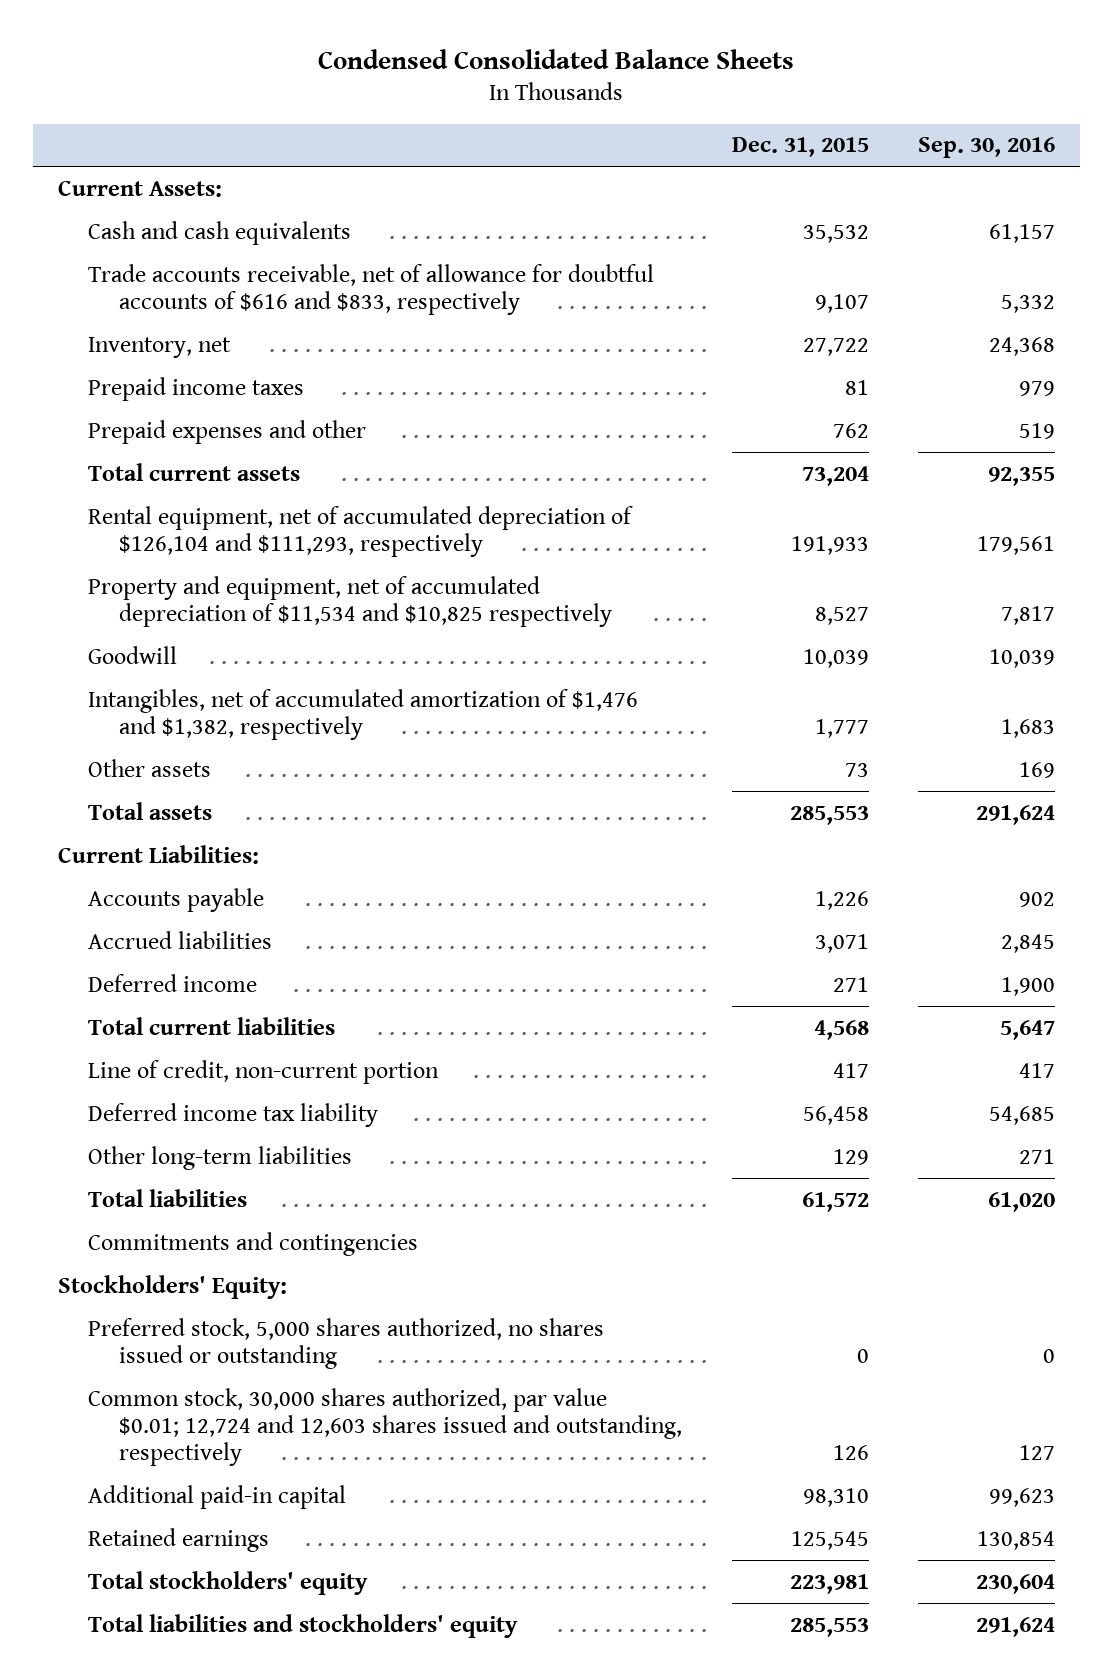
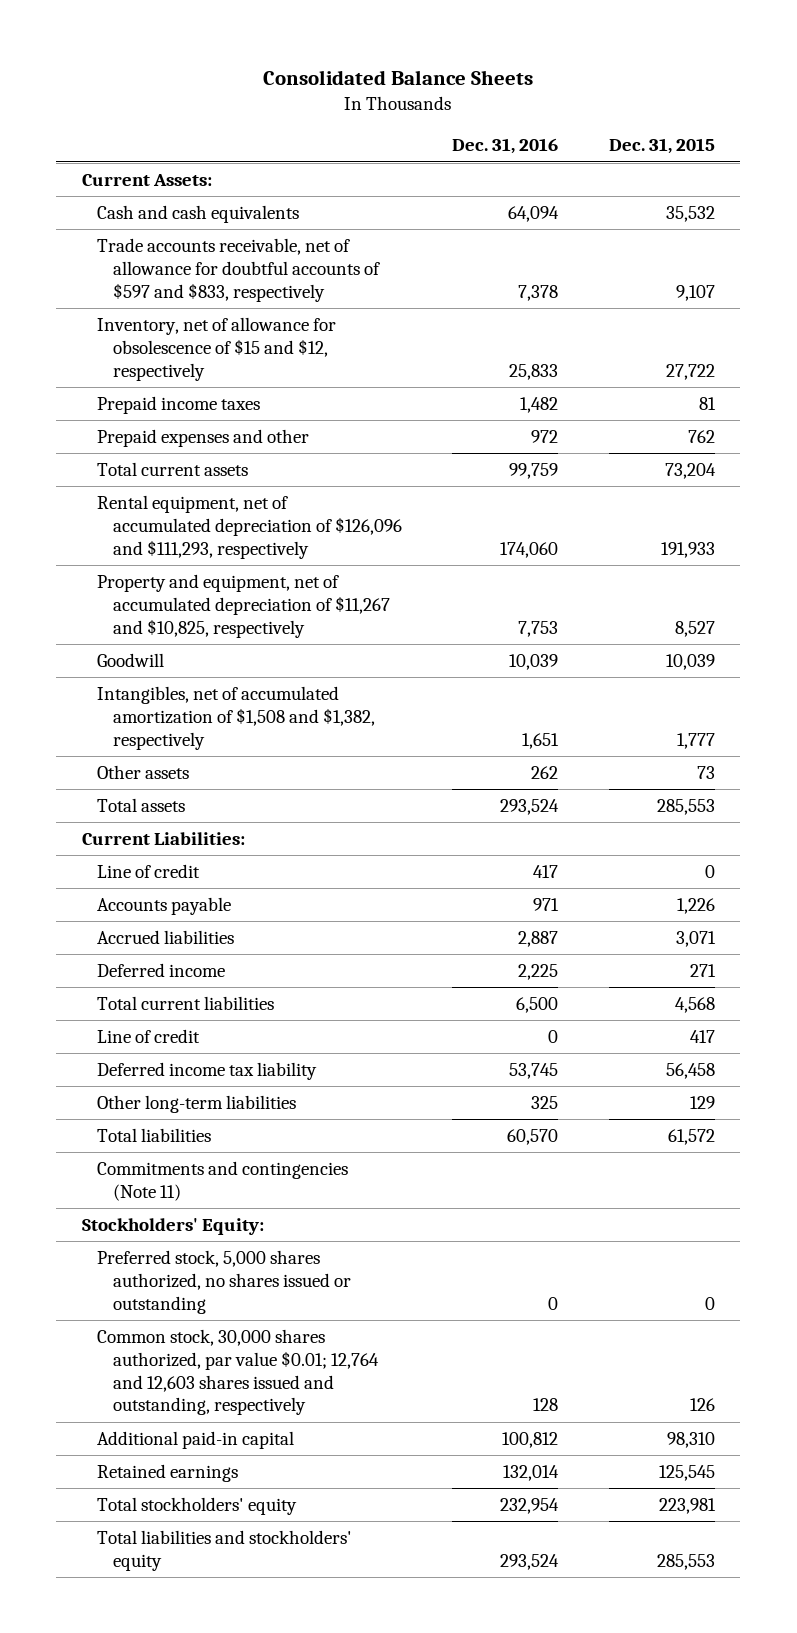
[318,48,795,69] Condensed Consolidated Balance Sheets -> [263,70,534,86] Consolidated Balance Sheets
[918,137,1056,159] Sep. 30, 2016 -> none
none -> [452,138,559,155] Dec. 31, 2016
[88,263,655,315] Trade accounts receivable, net of allowance for doubtful accounts of $616 and $833, respectively -> [97,237,380,302] Trade accounts receivable, net of allowance for doubtful accounts of $597 and $833, respectively
[88,336,232,358] Inventory, net -> [97,316,337,381] Inventory, net of allowance for obsolescence of $15 and $12, respectively
[88,505,634,557] Rental equipment, net of accumulated depreciation of $126,104 and $111,293, respectively -> [97,494,402,559] Rental equipment, net of accumulated depreciation of $126,096 and $111,293, respectively
[88,575,612,627] Property and equipment, net of accumulated depreciation of $11,534 and $10,825 respectively -> [97,573,390,638] Property and equipment, net of accumulated depreciation of $11,267 and $10,825, respectively
[88,688,639,740] Intangibles, net of accumulated amortization of $1,476 and $1,382, respectively -> [97,685,375,750] Intangibles, net of accumulated amortization of $1,508 and $1,382, respectively
none -> [97,863,201,878] Line of credit
[88,1059,440,1084] Line of credit, non-current portion -> [97,1028,201,1043] Line of credit
[88,1231,419,1256] Commitments and contingencies -> [97,1160,349,1201] Commitments and contingencies (Note 11)
[88,1387,682,1466] Common stock, 30,000 shares authorized, par value $0.01; 12,724 and 12,603 shares issued and outstanding, respectively -> [97,1328,379,1416] Common stock, 30,000 shares authorized, par value $0.01; 12,764 and 12,603 shares issued and outstanding, respectively

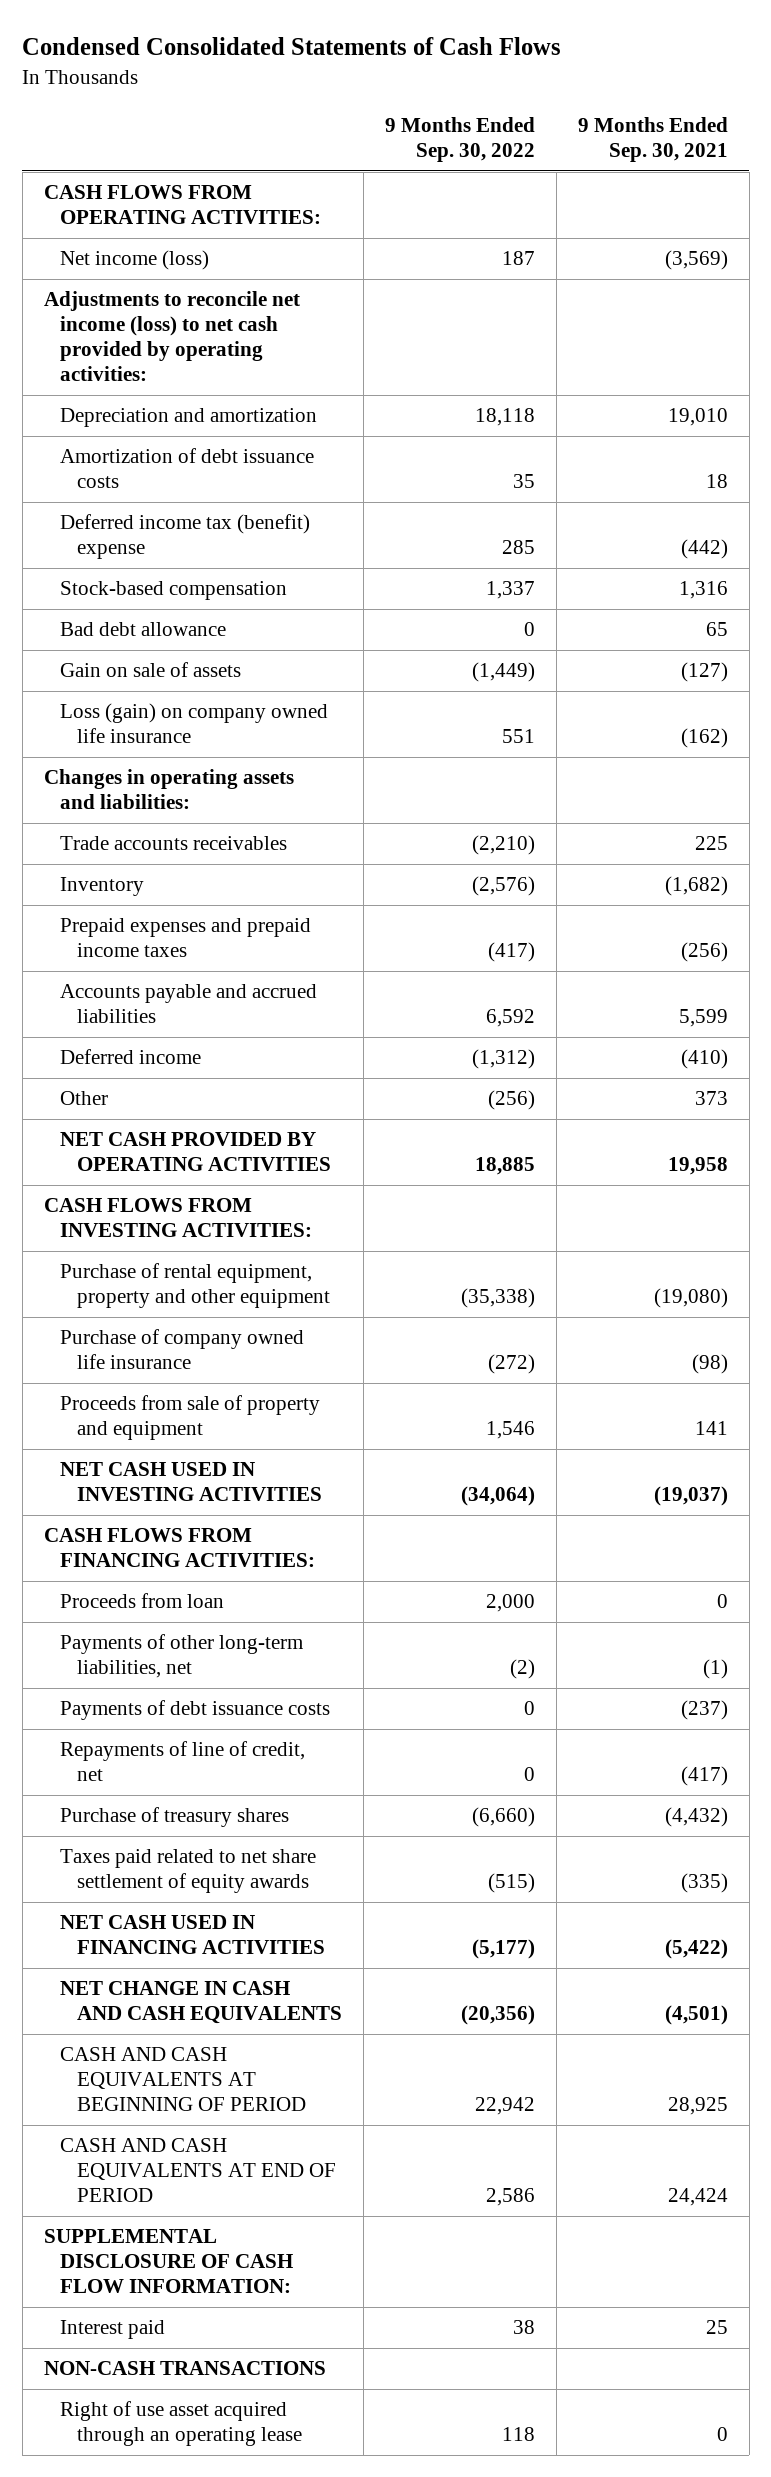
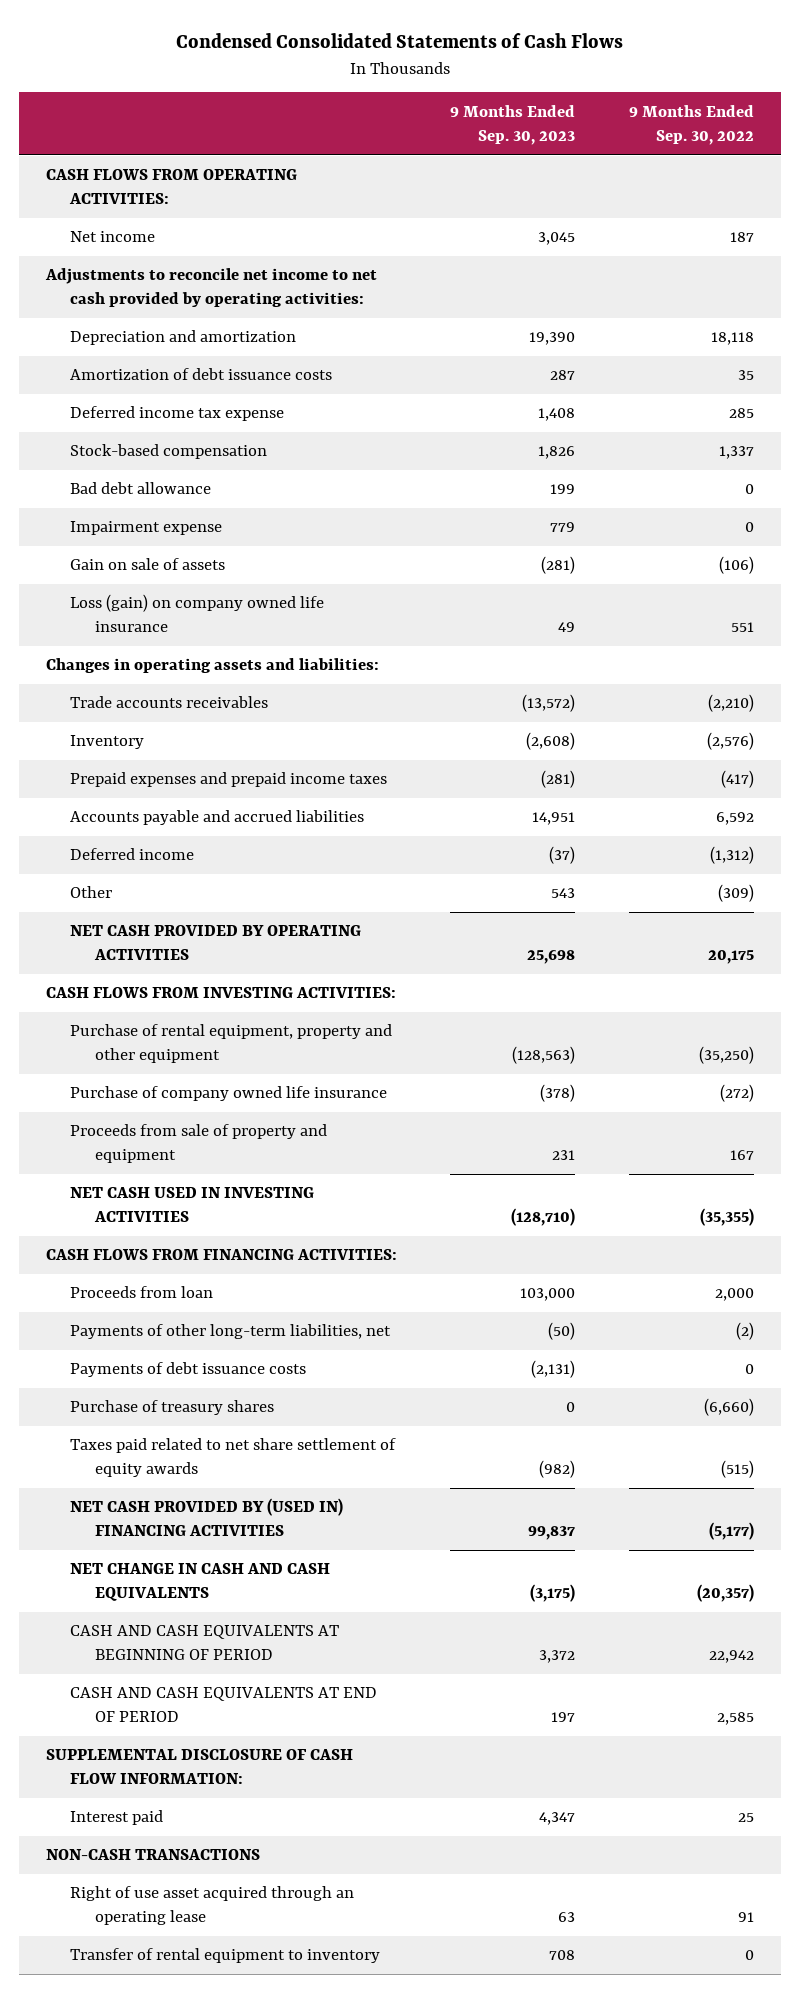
[577,117,728,163] 9 Months Ended Sep. 30, 2021 -> none
none -> [450,104,576,145] 9 Months Ended Sep. 30, 2023
[60,250,210,271] Net income (loss) -> [70,231,156,243] Net income
[43,291,300,382] Adjustments to reconcile net income (loss) to net cash provided by operating activities: -> [44,268,377,308] Adjustments to reconcile net income to net cash provided by operating activities:
[60,514,311,560] Deferred income tax (benefit) expense -> [70,406,285,422] Deferred income tax expense
none -> [70,521,223,536] Impairment expense
[471,662,535,683] (1,449) -> [718,556,754,575] (106)
[487,1090,535,1111] (256) -> [717,884,754,903] (309)
[474,1157,535,1176] 18,885 -> [707,950,754,965] 20,175
[460,1288,535,1309] (35,338) -> [698,1046,754,1065] (35,250)
[485,1421,535,1440] 1,546 -> [729,1150,754,1161] 167
[460,1486,535,1507] (34,064) -> [699,1208,754,1227] (35,355)
[60,1741,306,1782] Repayments of line of credit, net -> none
[60,1915,326,1955] NET CASH USED IN FINANCING ACTIVITIES -> [70,1498,344,1537] NET CASH PROVIDED BY (USED IN) FINANCING ACTIVITIES
[460,2005,535,2026] (20,356) -> [696,1584,754,1603] (20,357)
[485,2188,535,2207] 2,586 -> [716,1712,754,1726] 2,585
[512,2320,535,2335] 38 -> [737,1813,754,1823] 25
[501,2427,535,2442] 118 -> [737,1912,754,1923] 91
none -> [70,1948,381,1964] Transfer of rental equipment to inventory

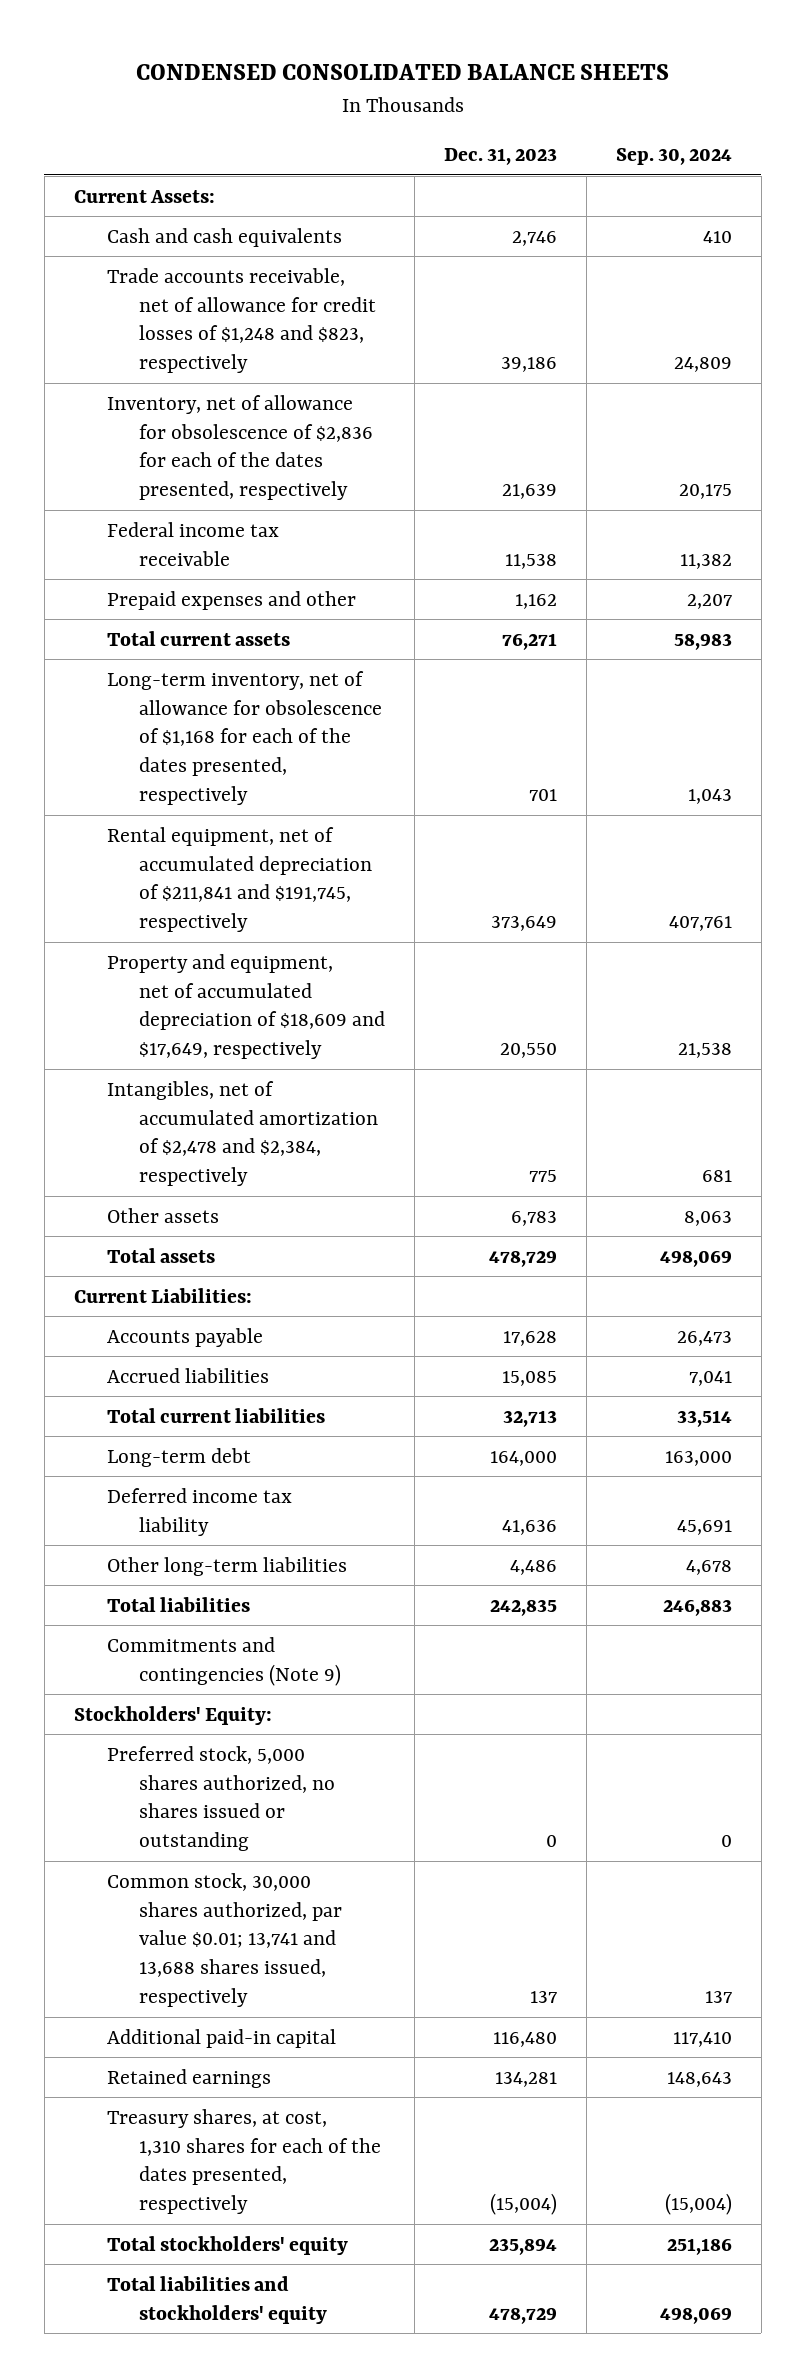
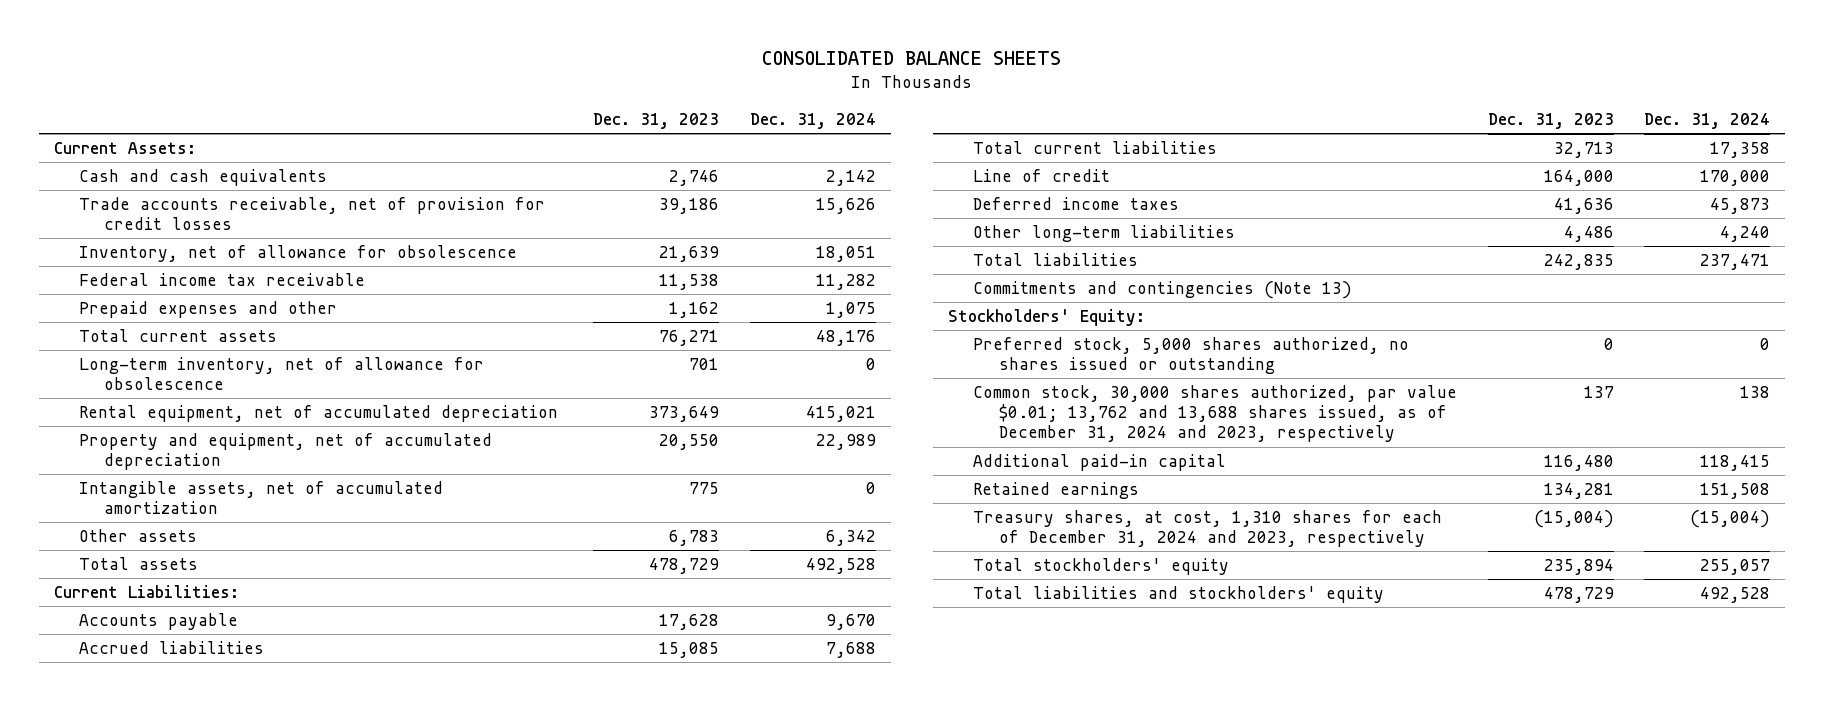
[135,64,669,81] CONDENSED CONSOLIDATED BALANCE SHEETS -> [761,51,1061,66] CONSOLIDATED BALANCE SHEETS
[615,148,732,166] Sep. 30, 2024 -> none
none -> [749,113,876,130] Dec. 31, 2024
[106,267,377,374] Trade accounts receivable, net of allowance for credit losses of $1,248 and $823, respectively -> [79,196,546,231] Trade accounts receivable, net of provision for credit losses
[106,394,374,501] Inventory, net of allowance for obsolescence of $2,836 for each of the dates presented, respectively -> [79,244,518,262] Inventory, net of allowance for obsolescence
[106,670,383,806] Long-term inventory, net of allowance for obsolescence of $1,168 for each of the dates presented, respectively -> [79,356,485,391] Long-term inventory, net of allowance for obsolescence
[106,826,373,933] Rental equipment, net of accumulated depreciation of $211,841 and $191,745, respectively -> [79,404,559,422] Rental equipment, net of accumulated depreciation
[106,953,386,1060] Property and equipment, net of accumulated depreciation of $18,609 and $17,649, respectively -> [79,432,493,471] Property and equipment, net of accumulated depreciation
[106,1080,379,1187] Intangibles, net of accumulated amortization of $2,478 and $2,384, respectively -> [79,480,444,515] Intangible assets, net of accumulated amortization
[106,1447,251,1467] Long-term debt -> [973,168,1111,182] Line of credit
[106,1487,292,1536] Deferred income tax liability -> [973,196,1180,210] Deferred income taxes
[106,1636,342,1686] Commitments and contingencies (Note 9) -> [973,280,1353,299] Commitments and contingencies (Note 13)
[106,1872,343,2008] Common stock, 30,000 shares authorized, par value $0.01; 13,741 and 13,688 shares issued, respectively -> [973,384,1458,443] Common stock, 30,000 shares authorized, par value $0.01; 13,762 and 13,688 shares issued, as of December 31, 2024 and 2023, respectively
[106,2108,382,2215] Treasury shares, at cost, 1,310 shares for each of the dates presented, respectively -> [973,509,1443,548] Treasury shares, at cost, 1,310 shares for each of December 31, 2024 and 2023, respectively

